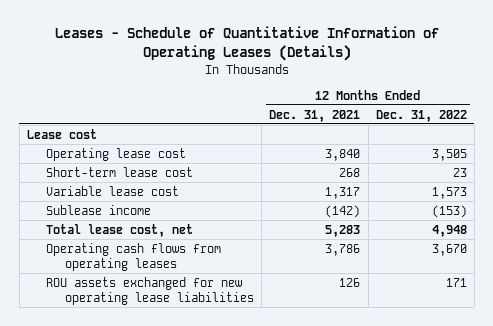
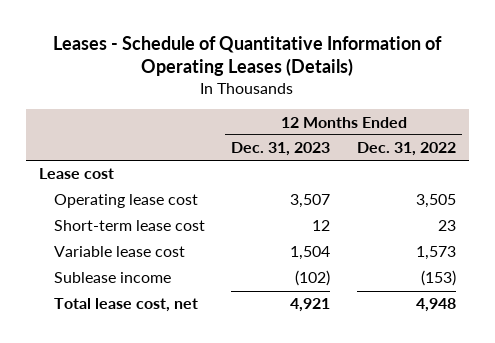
[269,109,361,122] Dec. 31, 2021 -> none
none -> [231,142,331,157] Dec. 31, 2023
[46,242,222,272] Operating cash flows from operating leases -> none
[46,276,255,306] ROU assets exchanged for new operating lease liabilities -> none

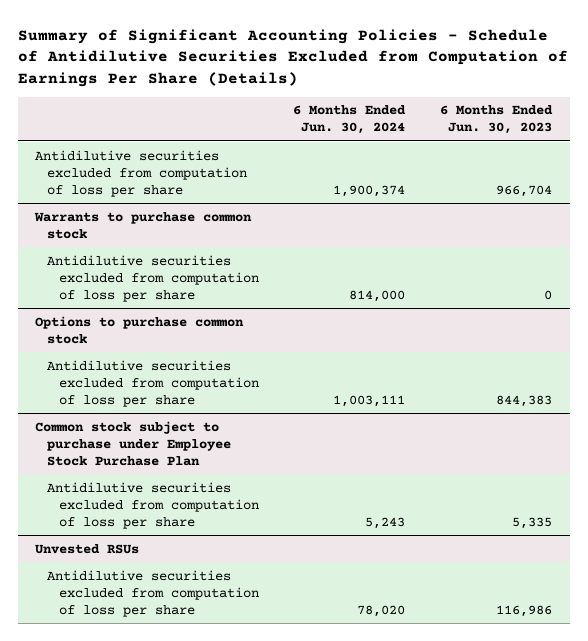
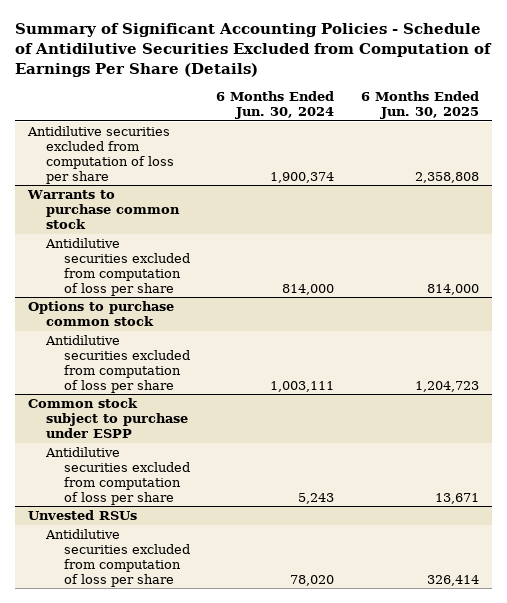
[440,105,554,135] 6 Months Ended Jun. 30, 2023 -> none
none -> [360,91,479,119] 6 Months Ended Jun. 30, 2025
[35,420,231,466] Common stock subject to purchase under Employee Stock Purchase Plan -> [27,398,188,438] Common stock subject to purchase under ESPP

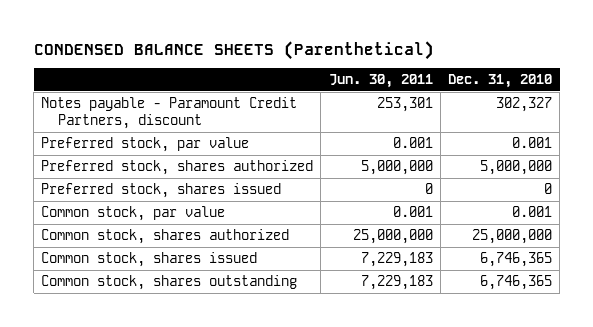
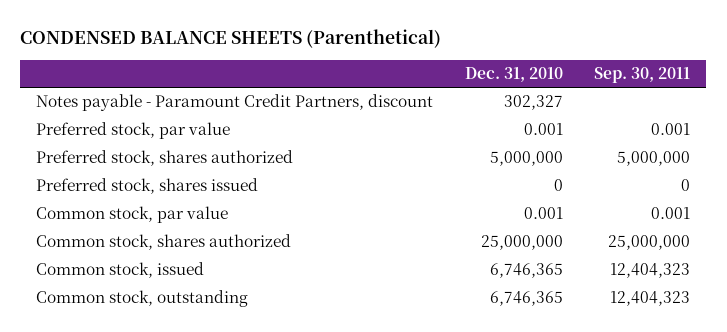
[328,74,433,89] Jun. 30, 2011 -> none
none -> [594,66,691,83] Sep. 30, 2011
[41,252,258,268] Common stock, shares issued -> [36,262,205,279] Common stock, issued
[41,275,298,291] Common stock, shares outstanding -> [36,290,249,308] Common stock, outstanding

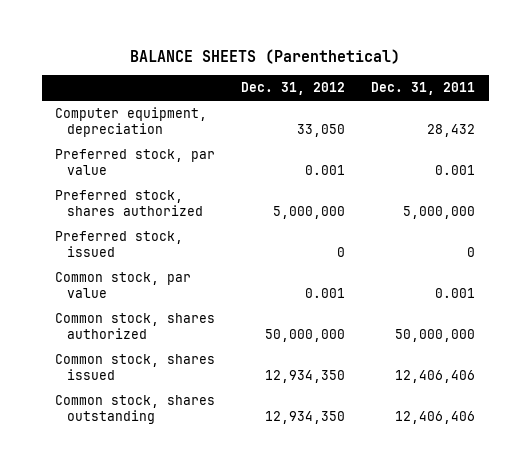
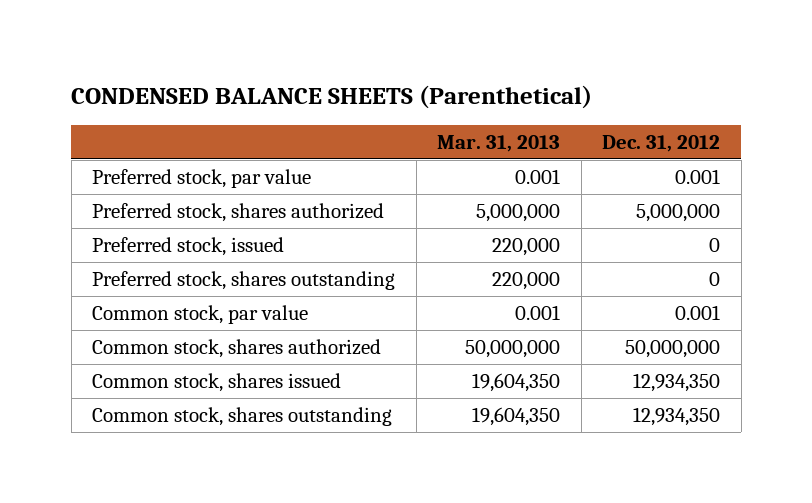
[130,48,401,64] BALANCE SHEETS (Parenthetical) -> [71,85,593,110] CONDENSED BALANCE SHEETS (Parenthetical)
[371,82,476,96] Dec. 31, 2011 -> none
none -> [437,135,561,153] Mar. 31, 2013
[55,107,208,138] Computer equipment, depreciation -> none
none -> [92,270,396,290] Preferred stock, shares outstanding

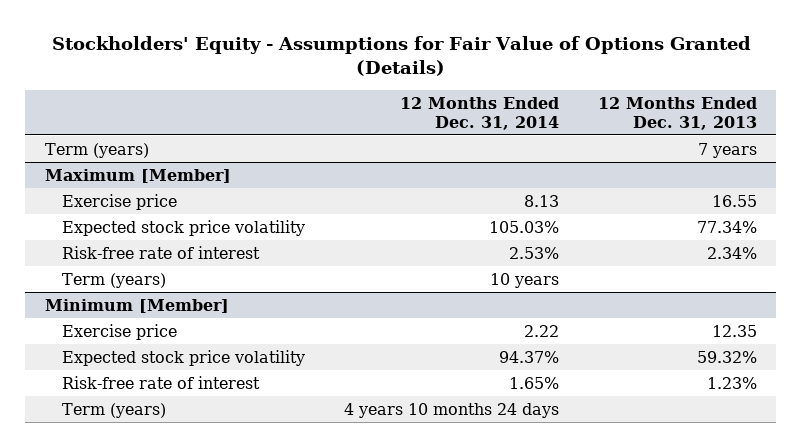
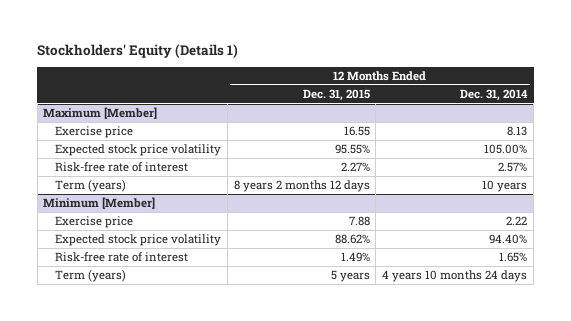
[51,35,751,77] Stockholders' Equity - Assumptions for Fair Value of Options Granted (Details) -> [37,44,239,59] Stockholders' Equity (Details 1)
[597,96,757,130] 12 Months Ended Dec. 31, 2013 -> none
none -> [302,88,370,101] Dec. 31, 2015
[44,142,149,158] Term (years) -> none
[488,220,559,233] 105.03% -> [484,144,528,155] 105.00%
[508,246,559,259] 2.53% -> [498,162,528,173] 2.57%
[498,350,559,363] 94.37% -> [489,234,528,245] 94.40%

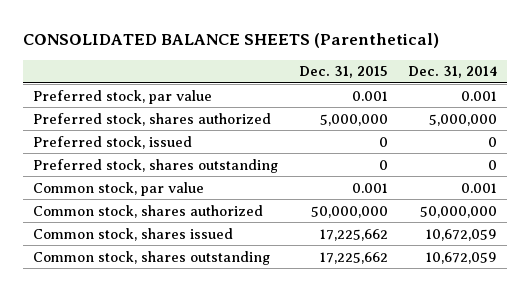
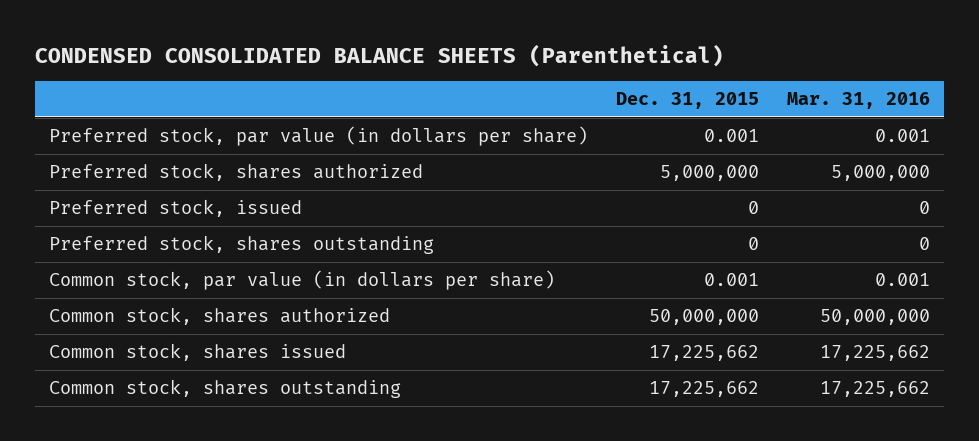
[22,33,439,49] CONSOLIDATED BALANCE SHEETS (Parenthetical) -> [35,43,725,67] CONDENSED CONSOLIDATED BALANCE SHEETS (Parenthetical)
[408,66,498,79] Dec. 31, 2014 -> none
none -> [787,91,931,109] Mar. 31, 2016
[32,89,212,104] Preferred stock, par value -> [49,126,589,147] Preferred stock, par value (in dollars per share)
[32,181,204,196] Common stock, par value -> [49,270,556,291] Common stock, par value (in dollars per share)

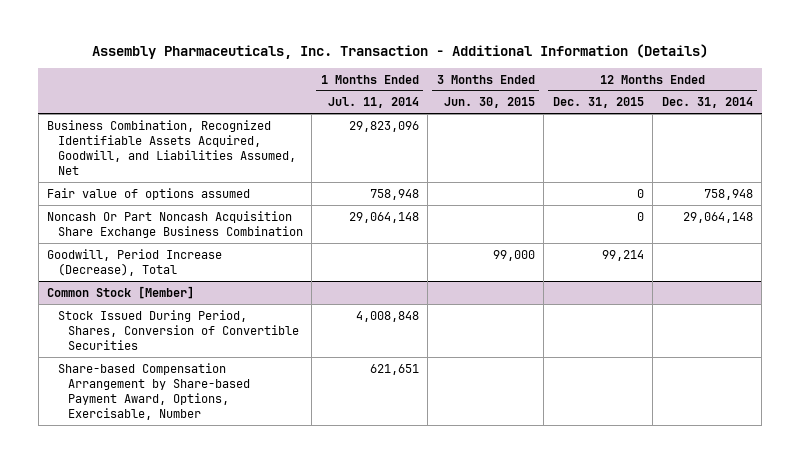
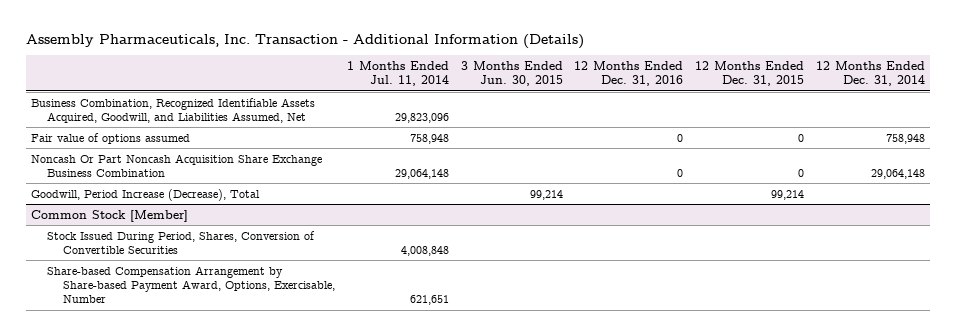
none -> [574,60,684,87] 12 Months Ended Dec. 31, 2016
[492,249,535,261] 99,000 -> [529,189,563,200] 99,214

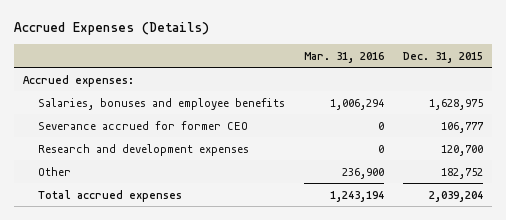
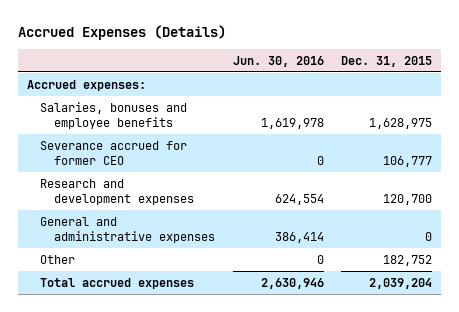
[304,51,385,63] Mar. 31, 2016 -> none
none -> [232,55,324,67] Jun. 30, 2016
none -> [40,216,216,244] General and administrative expenses

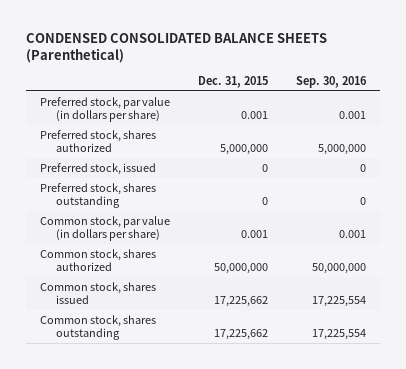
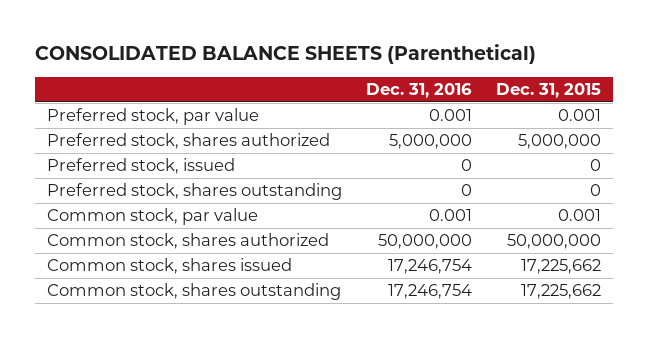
[25,32,327,64] CONDENSED CONSOLIDATED BALANCE SHEETS (Parenthetical) -> [34,44,536,65] CONSOLIDATED BALANCE SHEETS (Parenthetical)
[295,76,367,89] Sep. 30, 2016 -> none
none -> [366,82,473,98] Dec. 31, 2016
[39,96,170,122] Preferred stock, par value (in dollars per share) -> [46,108,259,126] Preferred stock, par value
[39,215,170,241] Common stock, par value (in dollars per share) -> [46,208,258,226] Common stock, par value

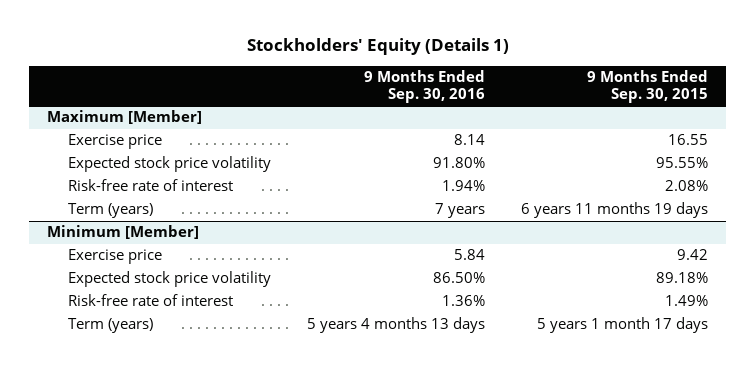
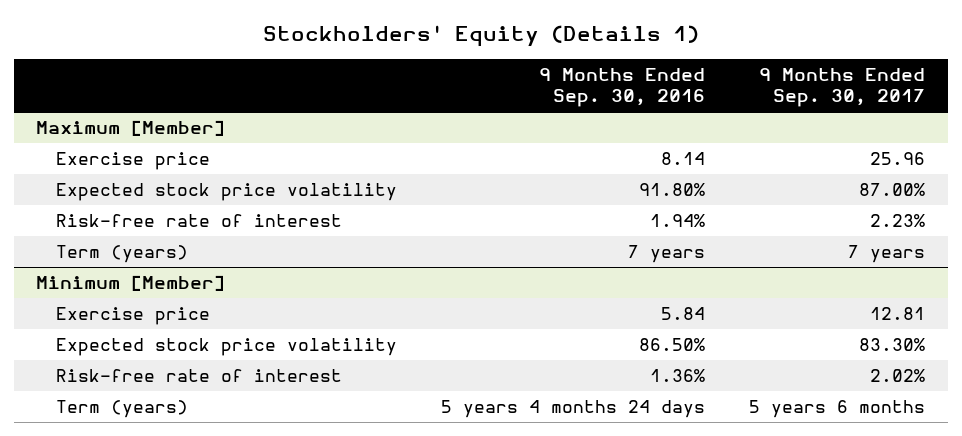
[587,70,709,103] 9 Months Ended Sep. 30, 2015 -> none
none -> [759,67,926,108] 9 Months Ended Sep. 30, 2017
[306,317,485,334] 5 years 4 months 13 days -> [441,400,706,419] 5 years 4 months 24 days

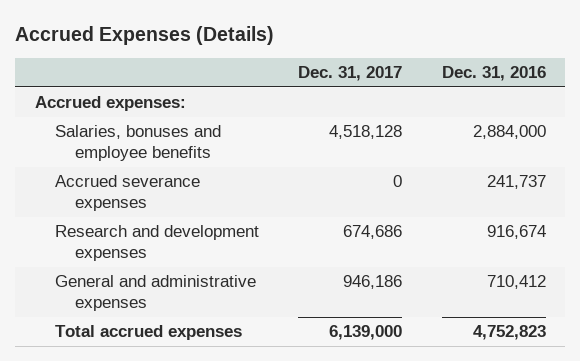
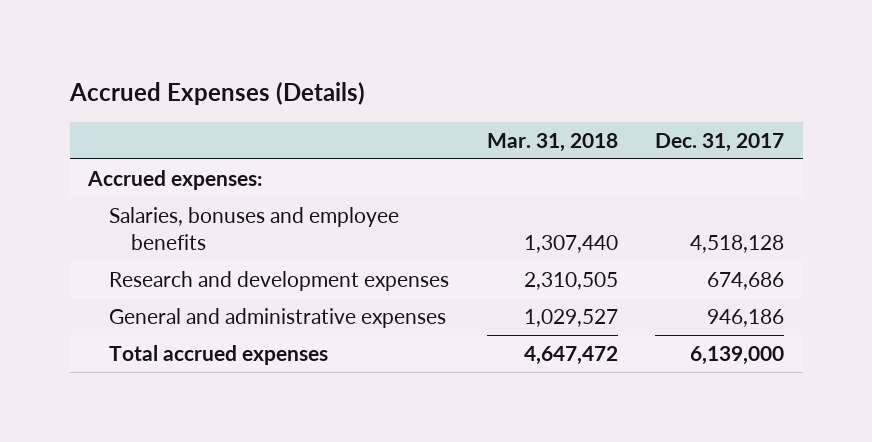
[441,65,546,81] Dec. 31, 2016 -> none
none -> [486,132,618,152] Mar. 31, 2018
[54,175,200,211] Accrued severance expenses -> none

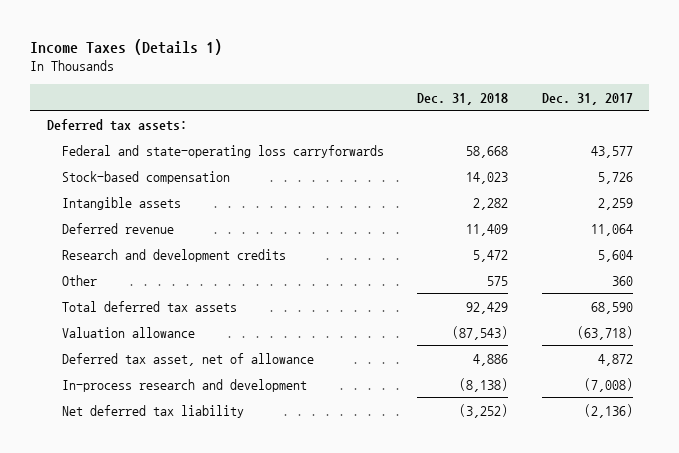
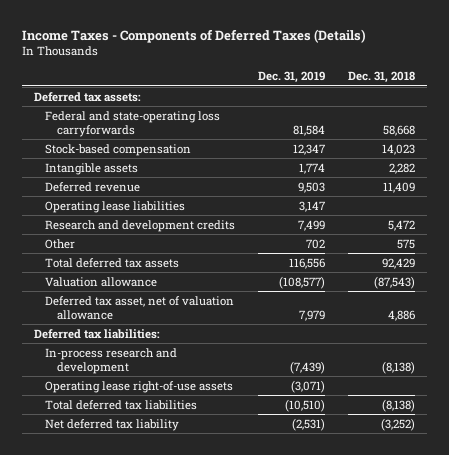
[30,38,223,55] Income Taxes (Details 1) -> [22,29,367,44] Income Taxes - Components of Deferred Taxes (Details)
[541,92,633,105] Dec. 31, 2017 -> none
none -> [258,71,326,84] Dec. 31, 2019
none -> [45,200,186,213] Operating lease liabilities
[62,352,315,366] Deferred tax asset, net of allowance -> [45,295,235,320] Deferred tax asset, net of valuation allowance
none -> [33,328,160,339] Deferred tax liabilities:
none -> [45,380,234,393] Operating lease right-of-use assets
none -> [45,399,198,410] Total deferred tax liabilities

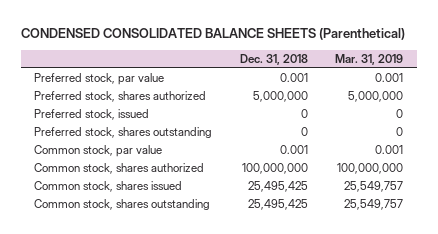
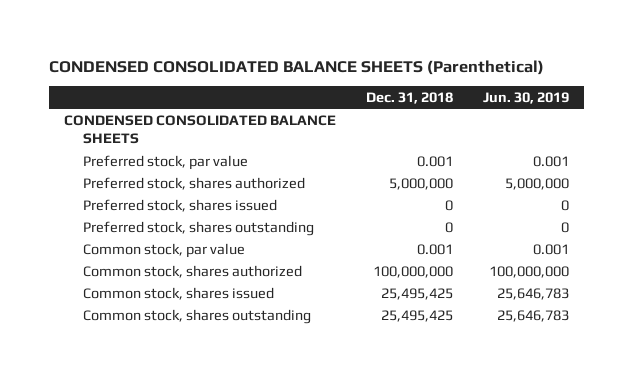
[335,53,404,65] Mar. 31, 2019 -> none
none -> [482,91,569,104] Jun. 30, 2019
none -> [64,114,337,145] CONDENSED CONSOLIDATED BALANCE SHEETS
[34,109,150,121] Preferred stock, issued -> [83,198,278,212] Preferred stock, shares issued

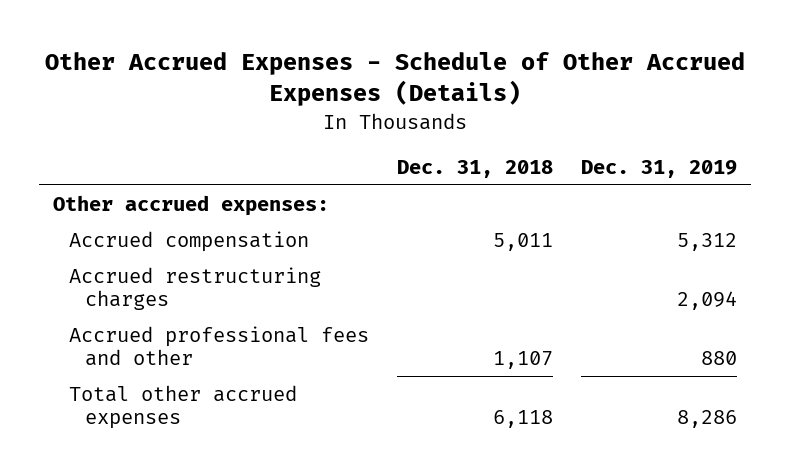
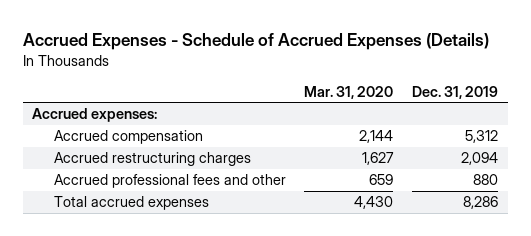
[45,52,746,107] Other Accrued Expenses - Schedule of Other Accrued Expenses (Details) -> [22,32,489,50] Accrued Expenses - Schedule of Accrued Expenses (Details)
[397,159,554,178] Dec. 31, 2018 -> none
none -> [304,85,394,99] Mar. 31, 2020
[53,194,330,216] Other accrued expenses: -> [32,108,158,123] Accrued expenses:
[69,384,298,430] Total other accrued expenses -> [53,196,209,211] Total accrued expenses

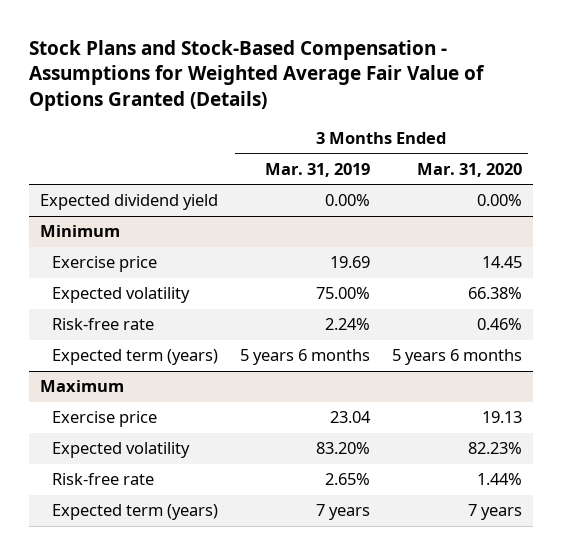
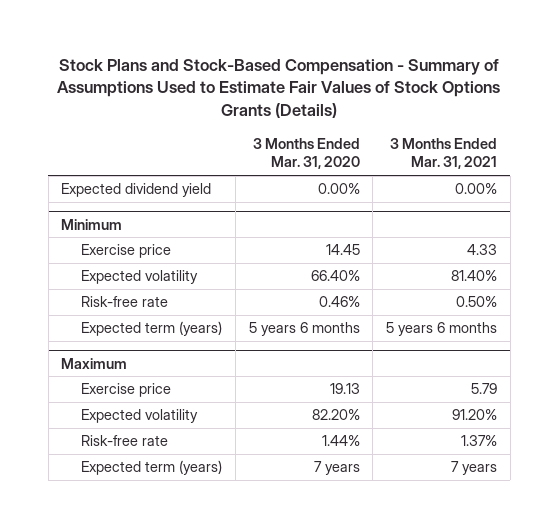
[29,39,486,111] Stock Plans and Stock-Based Compensation - Assumptions for Weighted Average Fair Value of Options Granted (Details) -> [57,58,501,118] Stock Plans and Stock-Based Compensation - Summary of Assumptions Used to Estimate Fair Values of Stock Options Grants (Details)
[265,162,371,177] Mar. 31, 2019 -> none
none -> [389,138,497,170] 3 Months Ended Mar. 31, 2021
[468,287,523,300] 66.38% -> [310,270,360,282] 66.40%
[468,442,523,455] 82.23% -> [311,409,360,421] 82.20%

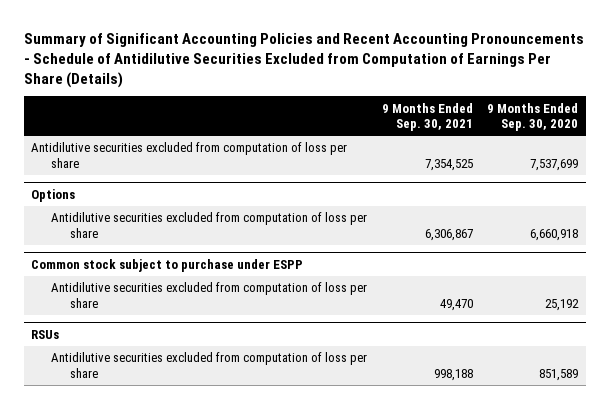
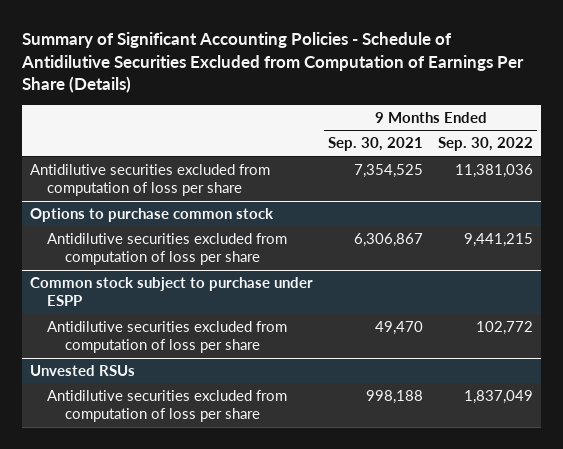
[23,32,584,88] Summary of Significant Accounting Policies and Recent Accounting Pronouncements - Schedule of Antidilutive Securities Excluded from Computation of Earnings Per Share (Details) -> [21,31,525,94] Summary of Significant Accounting Policies - Schedule of Antidilutive Securities Excluded from Computation of Earnings Per Share (Details)
[487,102,579,132] 9 Months Ended Sep. 30, 2020 -> none
none -> [438,137,534,152] Sep. 30, 2022
[31,189,76,203] Options -> [29,207,274,222] Options to purchase common stock
[31,330,60,340] RSUs -> [29,364,135,376] Unvested RSUs

